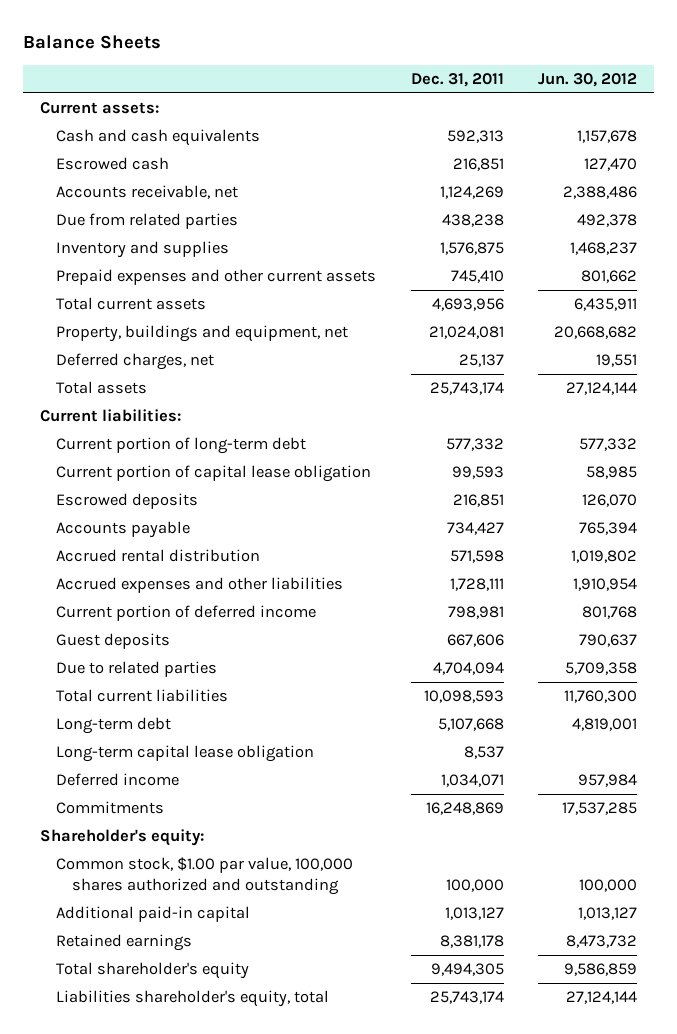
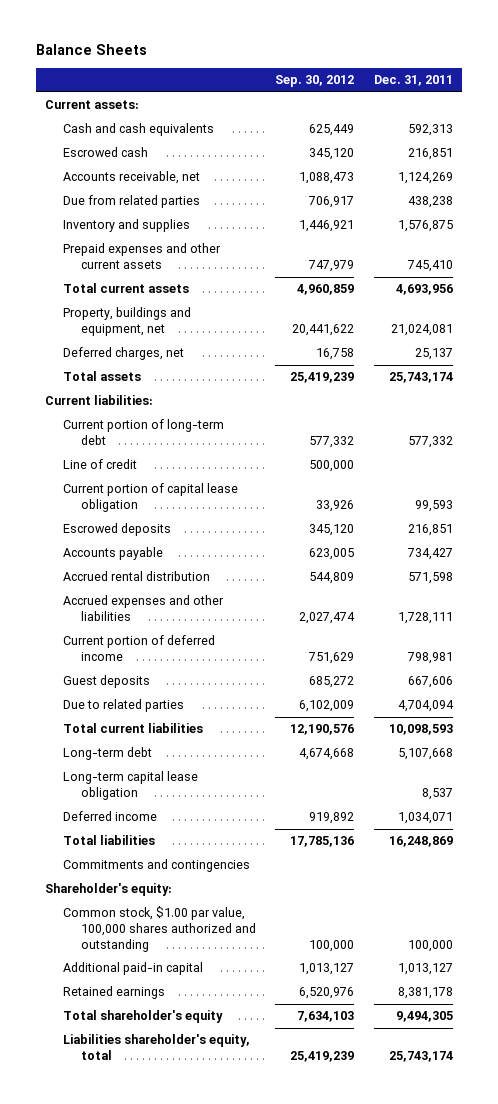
[537,72,637,87] Jun. 30, 2012 -> none
none -> [275,75,355,88] Sep. 30, 2012
none -> [62,459,137,470] Line of credit
[56,801,165,815] Commitments -> [62,835,155,846] Total liabilities
none -> [62,859,250,873] Commitments and contingencies

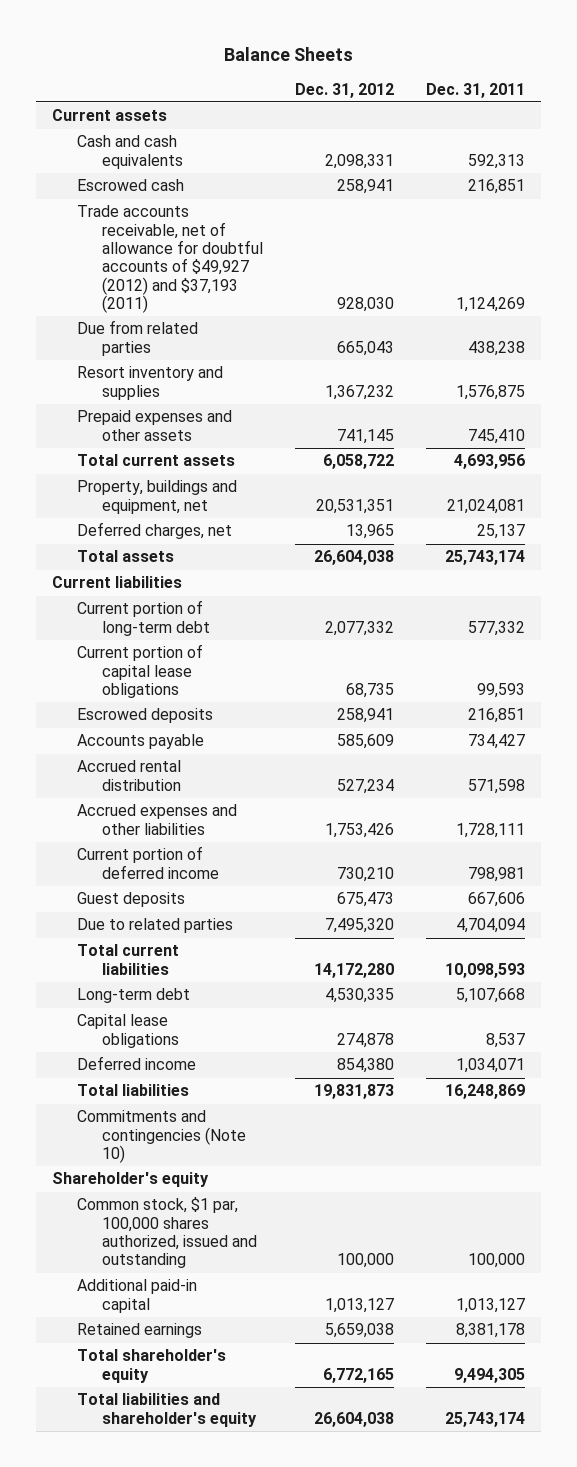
[275,75,355,88] Sep. 30, 2012 -> none
none -> [294,82,394,98] Dec. 31, 2012
[45,100,140,110] Current assets: -> [52,109,168,122] Current assets
[62,171,200,185] Accounts receivable, net -> [76,205,263,314] Trade accounts receivable, net of allowance for doubtful accounts of $49,927 (2012) and $37,193 (2011)
[62,219,190,233] Inventory and supplies -> [76,366,223,400] Resort inventory and supplies
[62,243,221,270] Prepaid expenses and other current assets -> [76,410,232,441] Prepaid expenses and other assets
[45,395,154,406] Current liabilities: -> [52,576,183,589] Current liabilities
[62,459,137,470] Line of credit -> none
[62,483,238,513] Current portion of capital lease obligation -> [76,644,203,699] Current portion of capital lease obligations
[62,771,198,801] Long-term capital lease obligation -> [76,1014,179,1048] Capital lease obligations
[62,859,250,873] Commitments and contingencies -> [76,1110,246,1164] Commitments and contingencies (Note 10)
[45,883,173,897] Shareholder's equity: -> [52,1172,210,1188] Shareholder's equity
[62,906,256,953] Common stock, $1.00 par value, 100,000 shares authorized and outstanding -> [76,1197,257,1269] Common stock, $1 par, 100,000 shares authorized, issued and outstanding
[62,1034,250,1061] Liabilities shareholder's equity, total -> [76,1393,257,1427] Total liabilities and shareholder's equity

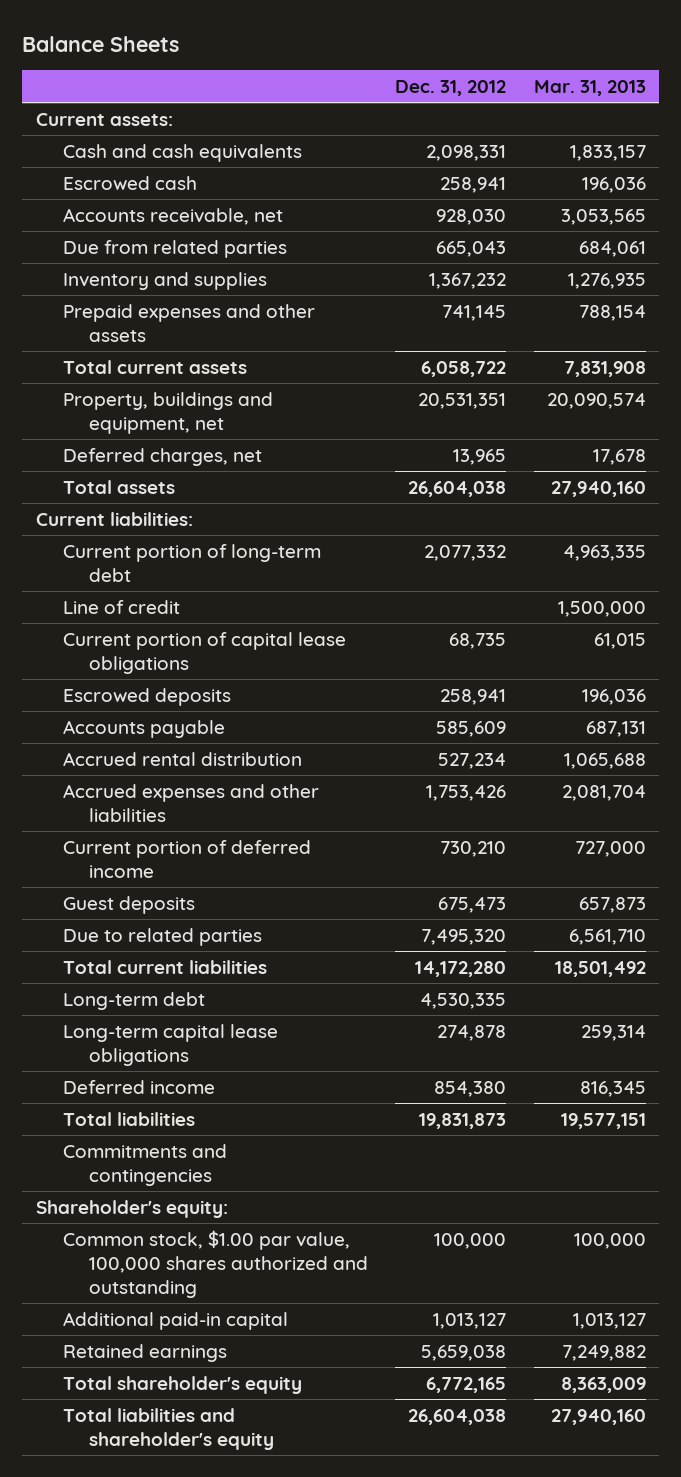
[426,82,526,98] Dec. 31, 2011 -> none
none -> [533,80,646,97] Mar. 31, 2013
[52,109,168,122] Current assets -> [35,112,173,126] Current assets:
[76,205,263,314] Trade accounts receivable, net of allowance for doubtful accounts of $49,927 (2012) and $37,193 (2011) -> [62,207,283,225] Accounts receivable, net
[76,366,223,400] Resort inventory and supplies -> [62,271,267,290] Inventory and supplies
[52,576,183,589] Current liabilities -> [35,511,193,526] Current liabilities:
none -> [62,599,180,614] Line of credit
[76,1014,179,1048] Capital lease obligations -> [62,1023,278,1066] Long-term capital lease obligations
[76,1110,246,1164] Commitments and contingencies (Note 10) -> [62,1143,227,1186] Commitments and contingencies
[52,1172,210,1188] Shareholder's equity -> [35,1199,228,1218] Shareholder's equity:
[76,1197,257,1269] Common stock, $1 par, 100,000 shares authorized, issued and outstanding -> [62,1229,369,1298] Common stock, $1.00 par value, 100,000 shares authorized and outstanding

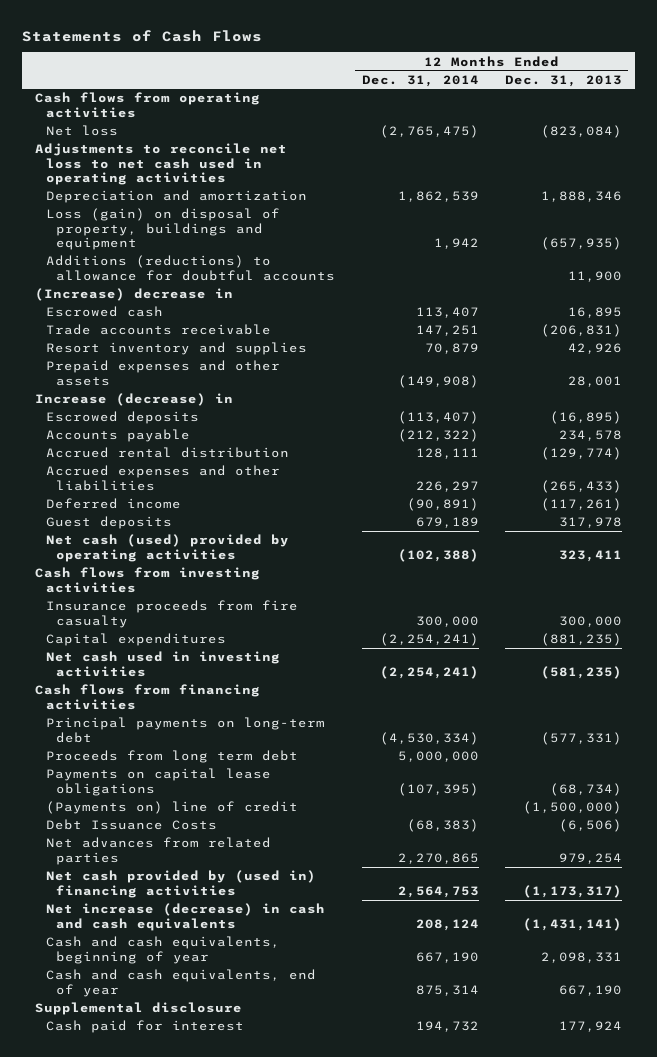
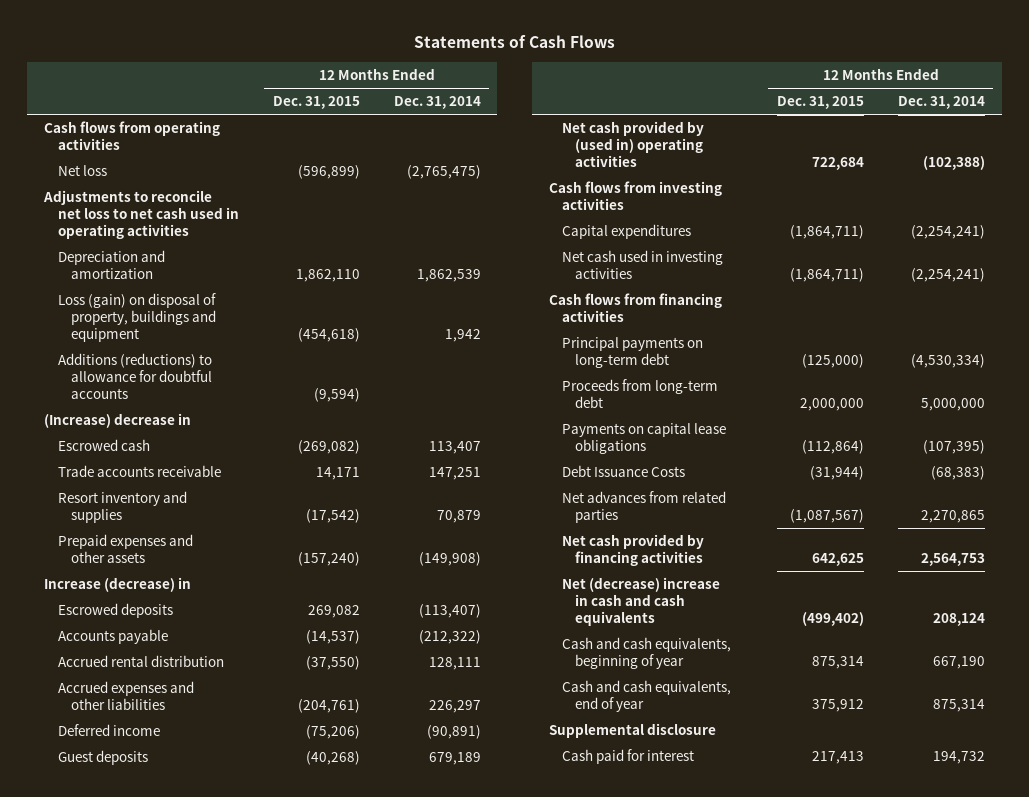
[504,74,622,87] Dec. 31, 2013 -> none
none -> [272,96,360,110] Dec. 31, 2015
[45,534,289,562] Net cash (used) provided by operating activities -> [561,121,704,168] Net cash provided by (used in) operating activities
[45,600,298,628] Insurance proceeds from fire casualty -> none
[45,750,298,764] Proceeds from long term debt -> [561,379,718,409] Proceeds from long-term debt
[45,801,298,815] (Payments on) line of credit -> none
[45,870,316,898] Net cash provided by (used in) financing activities -> [561,534,704,567] Net cash provided by financing activities
[45,903,325,931] Net increase (decrease) in cash and cash equivalents -> [561,577,720,627] Net (decrease) increase in cash and cash equivalents

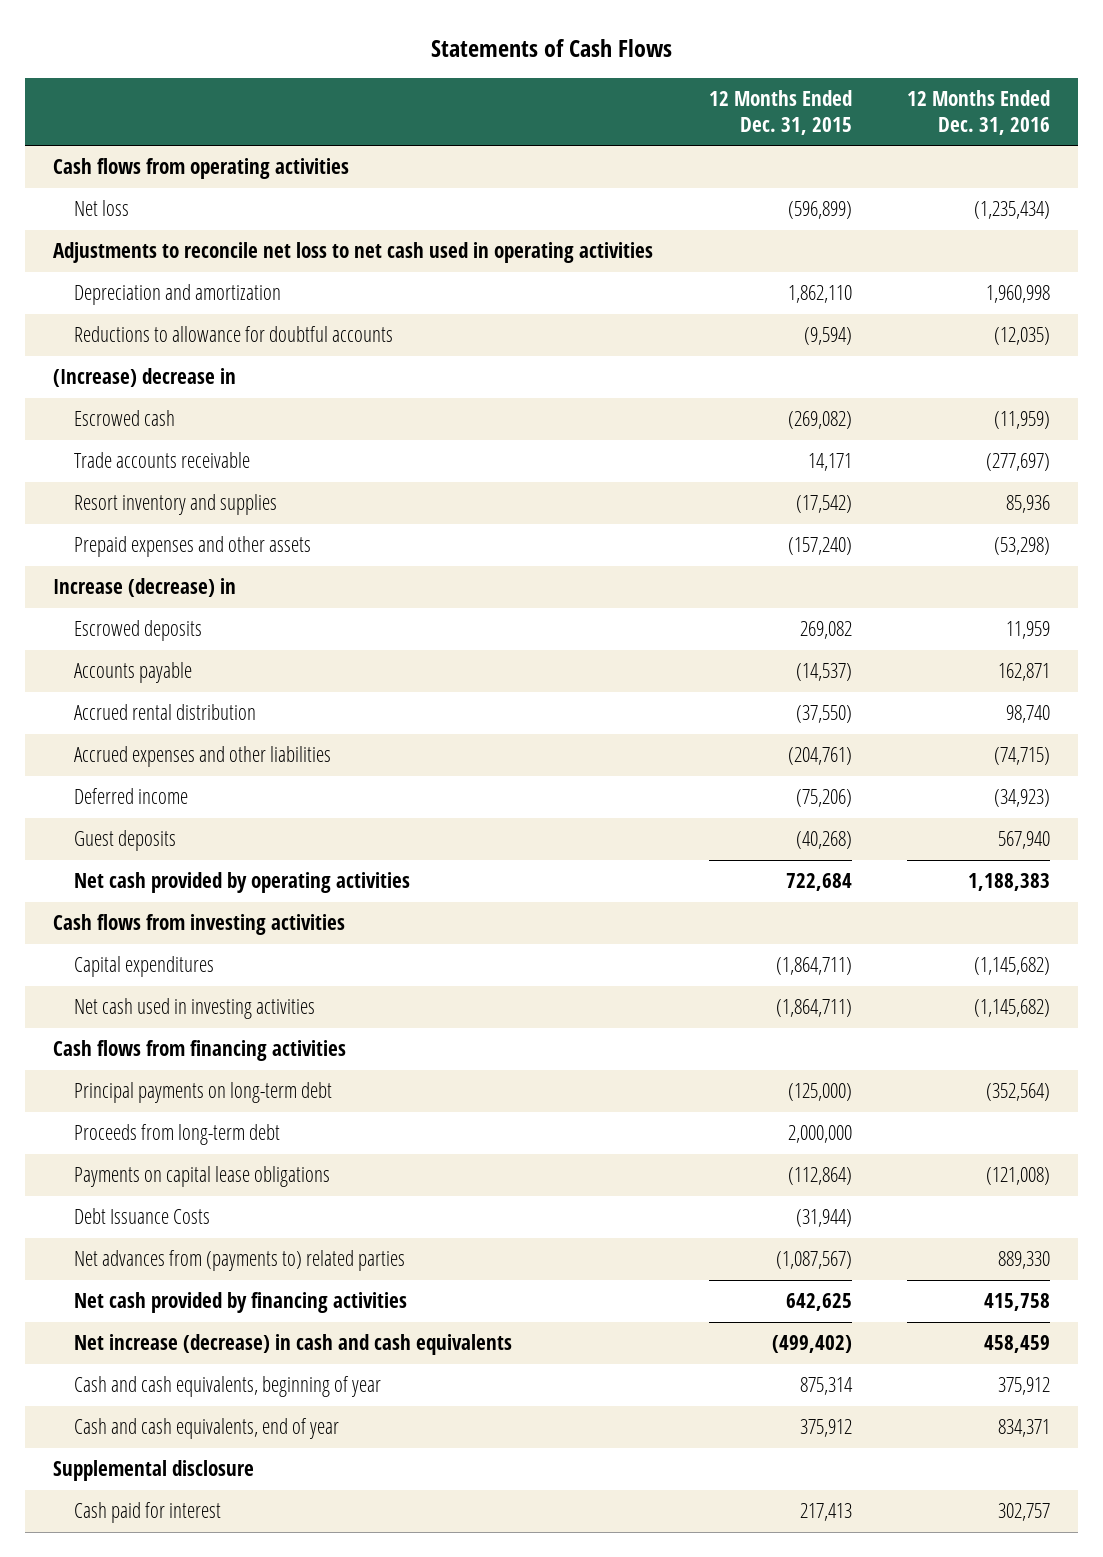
[393,96,481,110] Dec. 31, 2014 -> none
none -> [907,89,1051,136] 12 Months Ended Dec. 31, 2016
[57,293,217,343] Loss (gain) on disposal of property, buildings and equipment -> none
[57,353,213,400] Additions (reductions) to allowance for doubtful accounts -> [73,326,393,343] Reductions to allowance for doubtful accounts
[561,121,704,168] Net cash provided by (used in) operating activities -> [73,872,410,894] Net cash provided by operating activities
[561,491,726,524] Net advances from related parties -> [73,1250,405,1272] Net advances from (payments to) related parties
[561,577,720,627] Net (decrease) increase in cash and cash equivalents -> [73,1334,512,1356] Net increase (decrease) in cash and cash equivalents

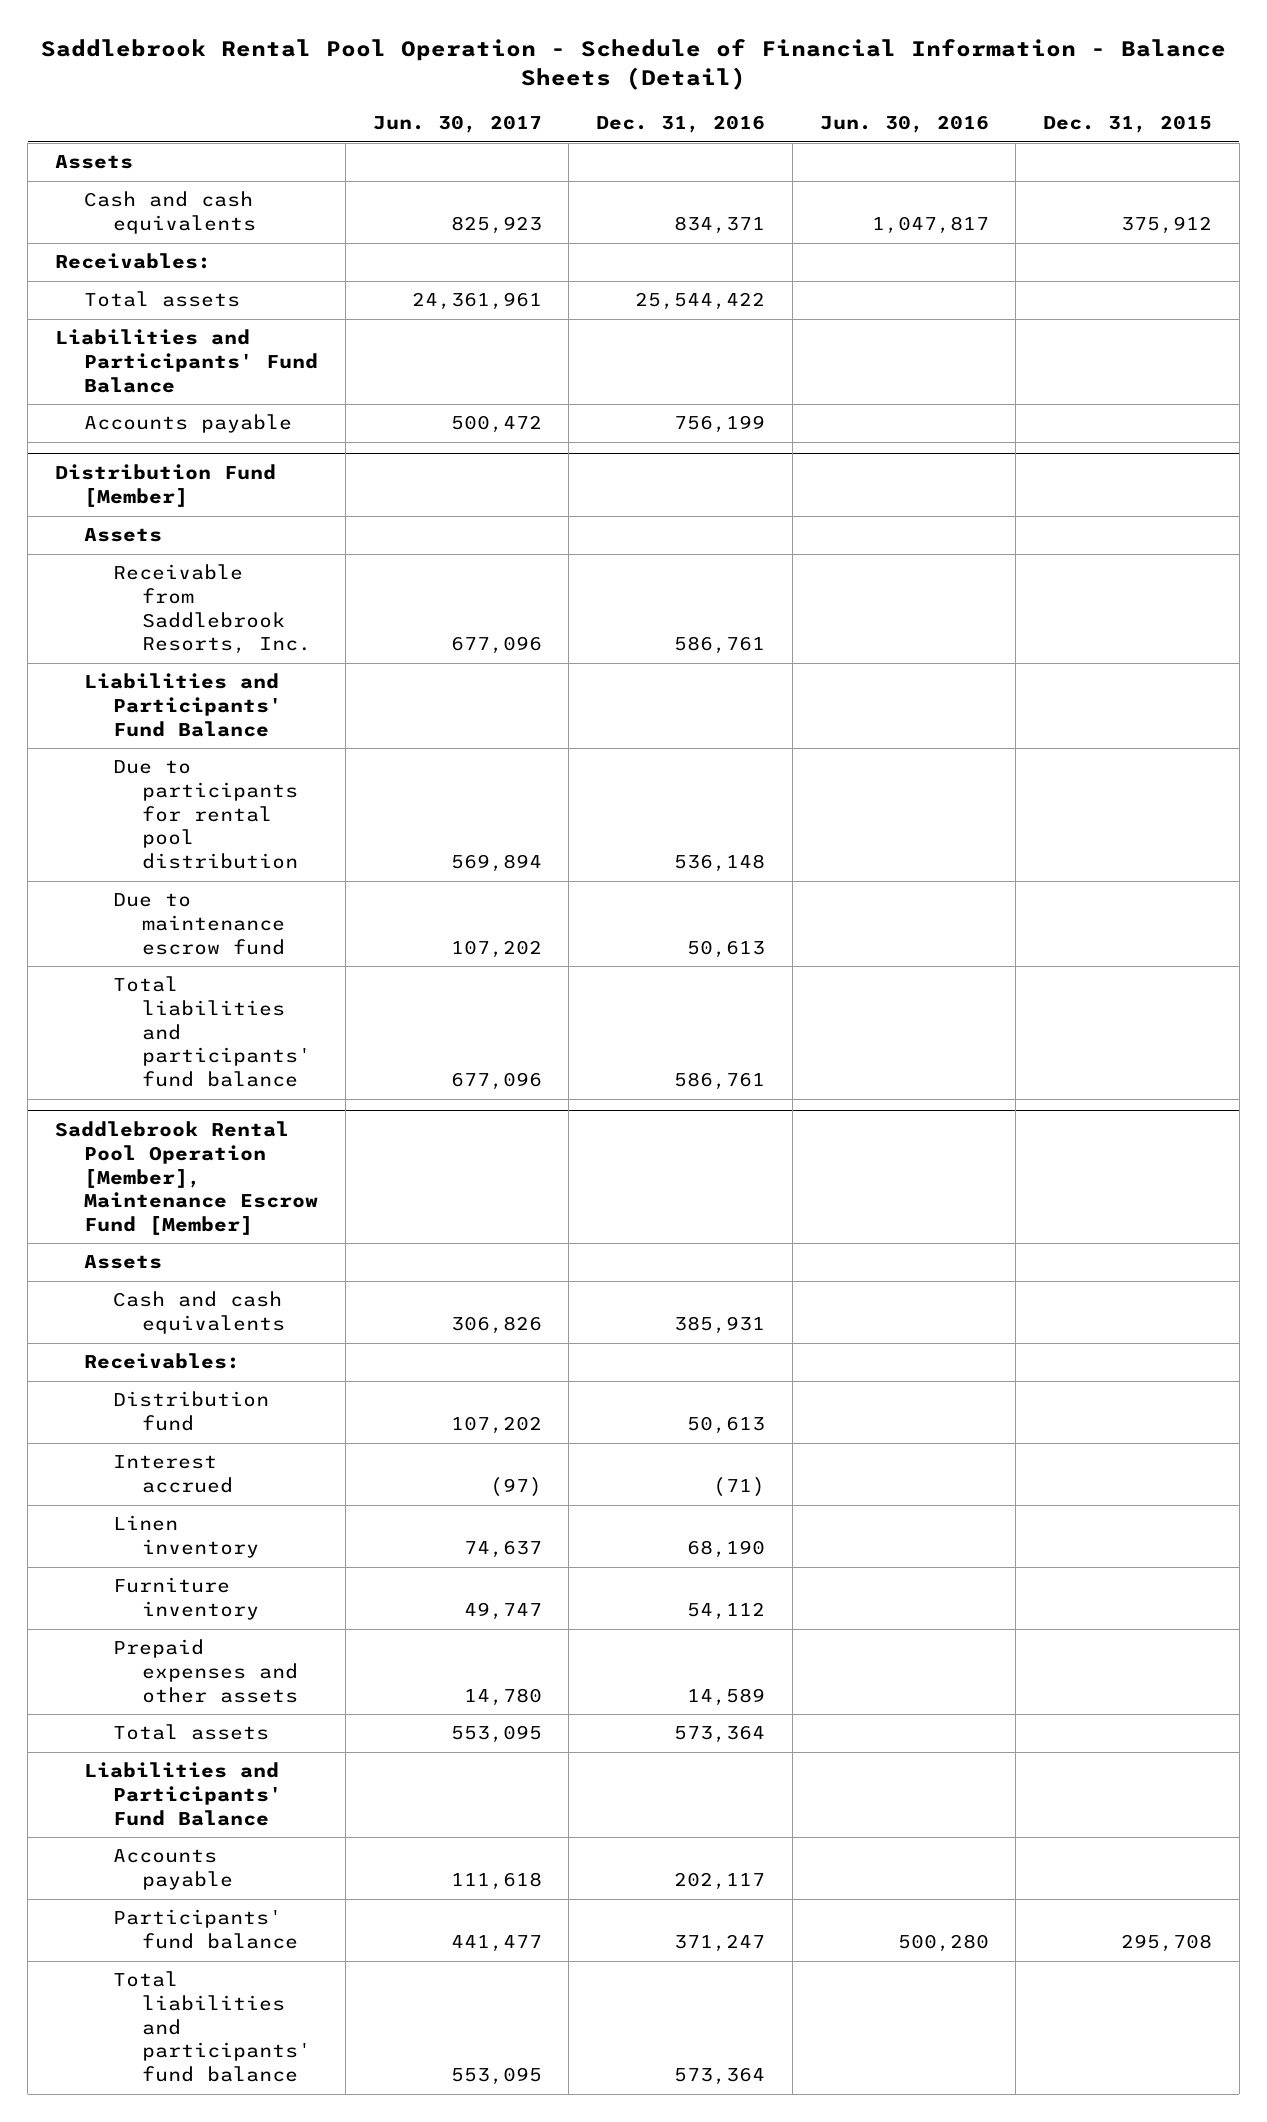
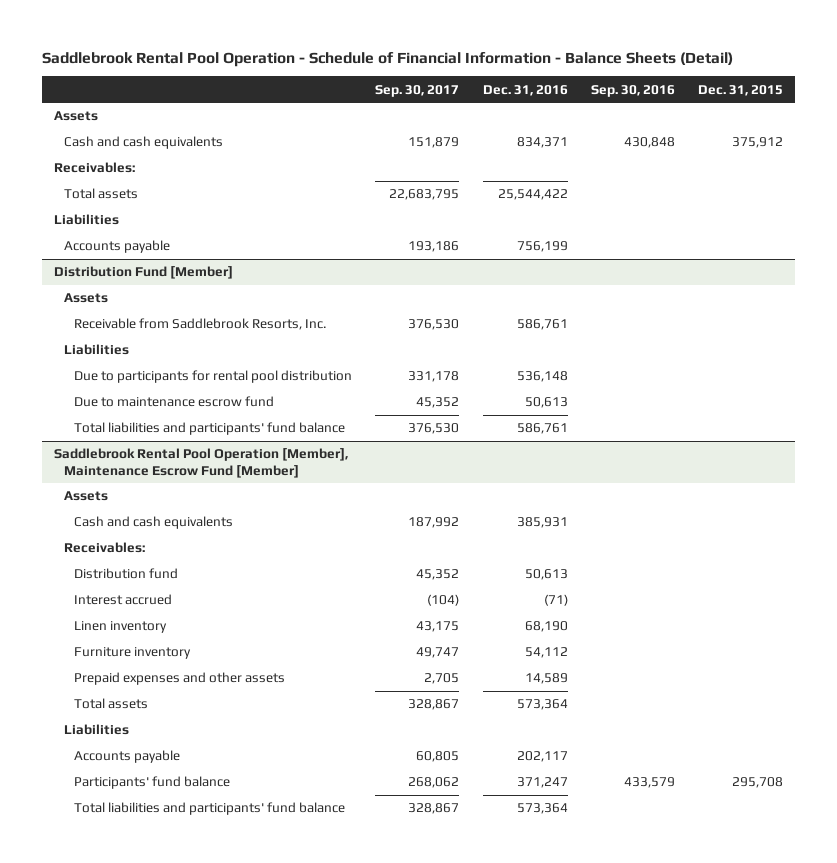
[372,115,542,134] Jun. 30, 2017 -> none
[819,115,989,134] Jun. 30, 2016 -> none
none -> [375,84,460,97] Sep. 30, 2017
none -> [591,84,676,97] Sep. 30, 2016
[55,329,319,393] Liabilities and Participants' Fund Balance -> [53,214,119,226] Liabilities
[84,673,283,737] Liabilities and Participants' Fund Balance -> [63,344,129,356] Liabilities
[84,1762,283,1826] Liabilities and Participants' Fund Balance -> [63,724,129,736] Liabilities

